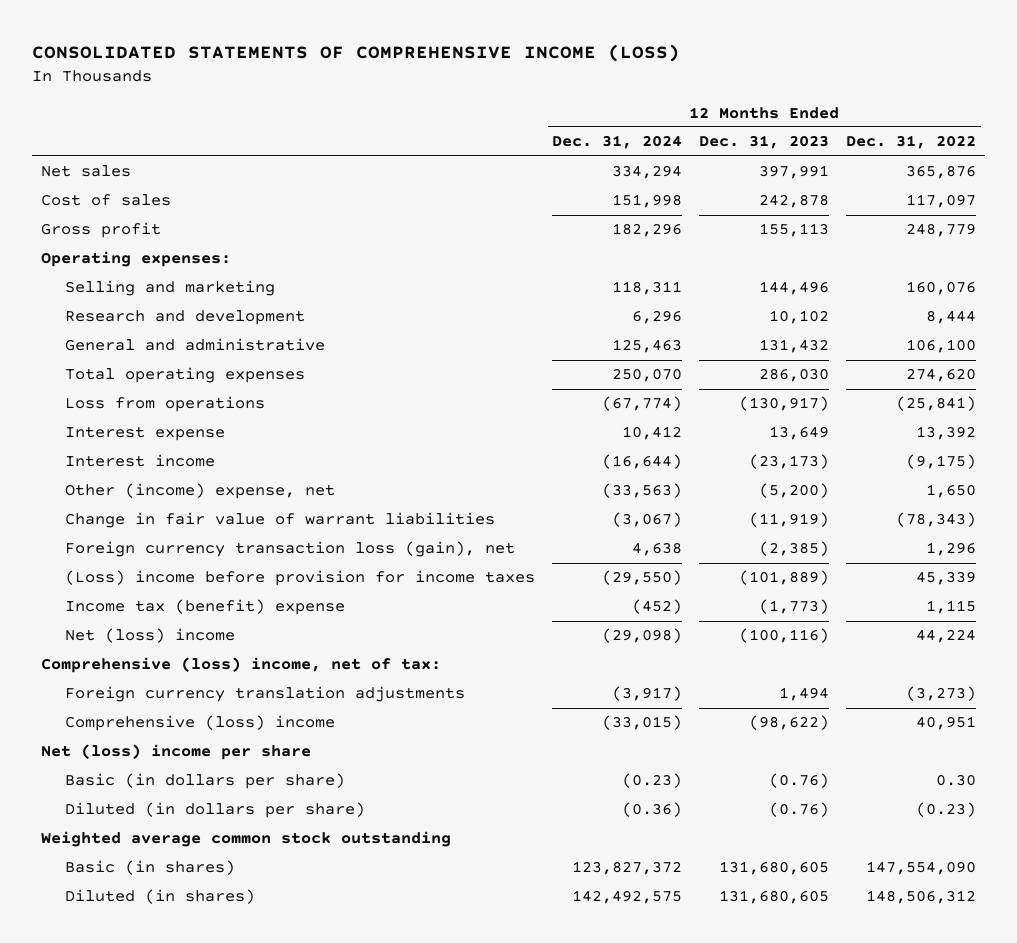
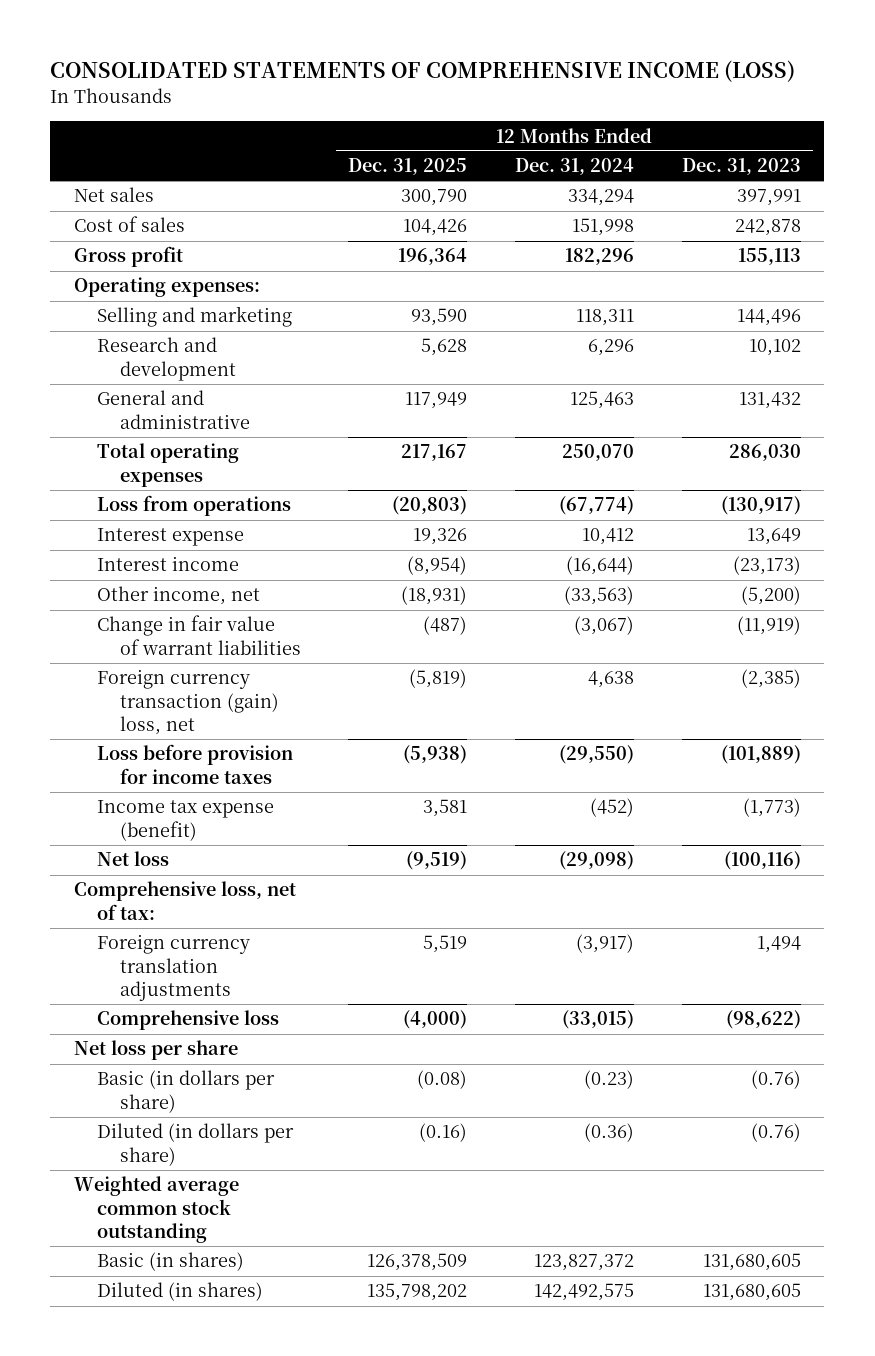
[846,135,977,150] Dec. 31, 2022 -> none
none -> [348,158,468,176] Dec. 31, 2025
[65,483,336,500] Other (income) expense, net -> [96,586,260,606] Other income, net
[65,541,516,558] Foreign currency transaction loss (gain), net -> [96,669,279,736] Foreign currency transaction (gain) loss, net
[65,570,536,587] (Loss) income before provision for income taxes -> [96,744,293,784] Loss before provision for income taxes
[65,599,346,616] Income tax (benefit) expense -> [96,800,274,841] Income tax expense (benefit)
[65,628,236,644] Net (loss) income -> [96,851,169,867] Net loss
[40,657,441,674] Comprehensive (loss) income, net of tax: -> [73,881,296,920] Comprehensive loss, net of tax:
[65,715,336,732] Comprehensive (loss) income -> [96,1010,279,1031] Comprehensive loss
[40,744,311,761] Net (loss) income per share -> [73,1040,238,1061] Net loss per share

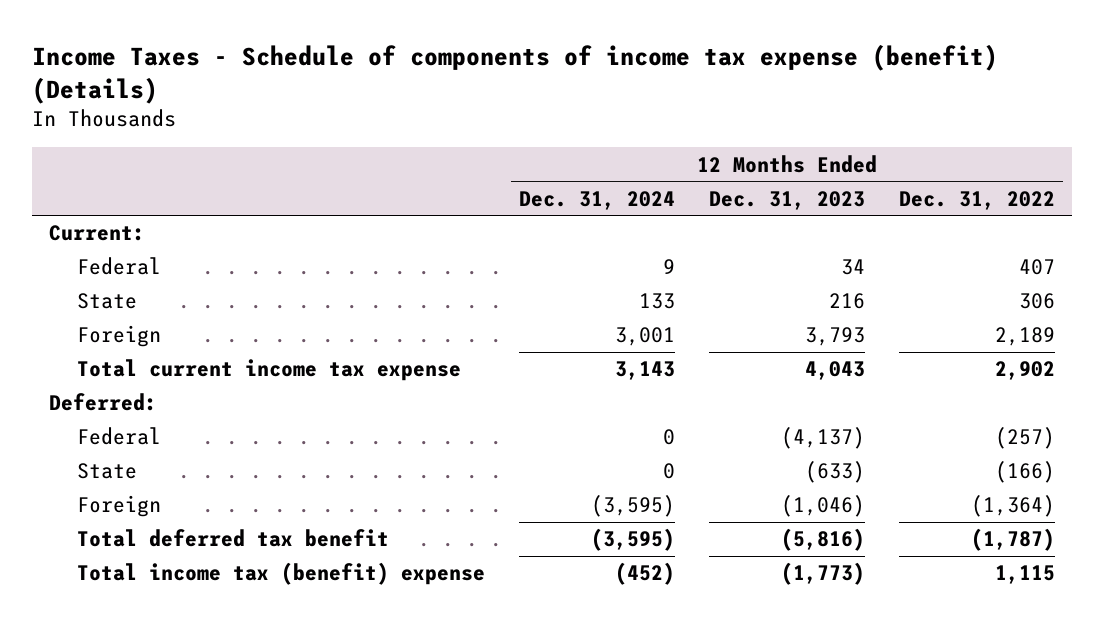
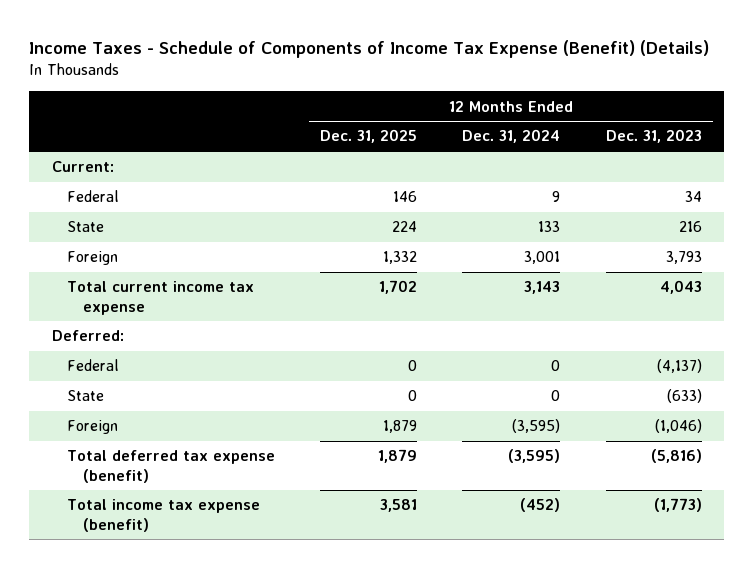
[31,43,998,104] Income Taxes - Schedule of components of income tax expense (benefit) (Details) -> [29,39,710,58] Income Taxes - Schedule of Components of Income Tax Expense (Benefit) (Details)
[898,190,1055,210] Dec. 31, 2022 -> none
none -> [320,129,418,144] Dec. 31, 2025
[77,529,390,548] Total deferred tax benefit -> [67,450,276,483] Total deferred tax expense (benefit)
[77,562,486,586] Total income tax (benefit) expense -> [67,499,261,532] Total income tax expense (benefit)

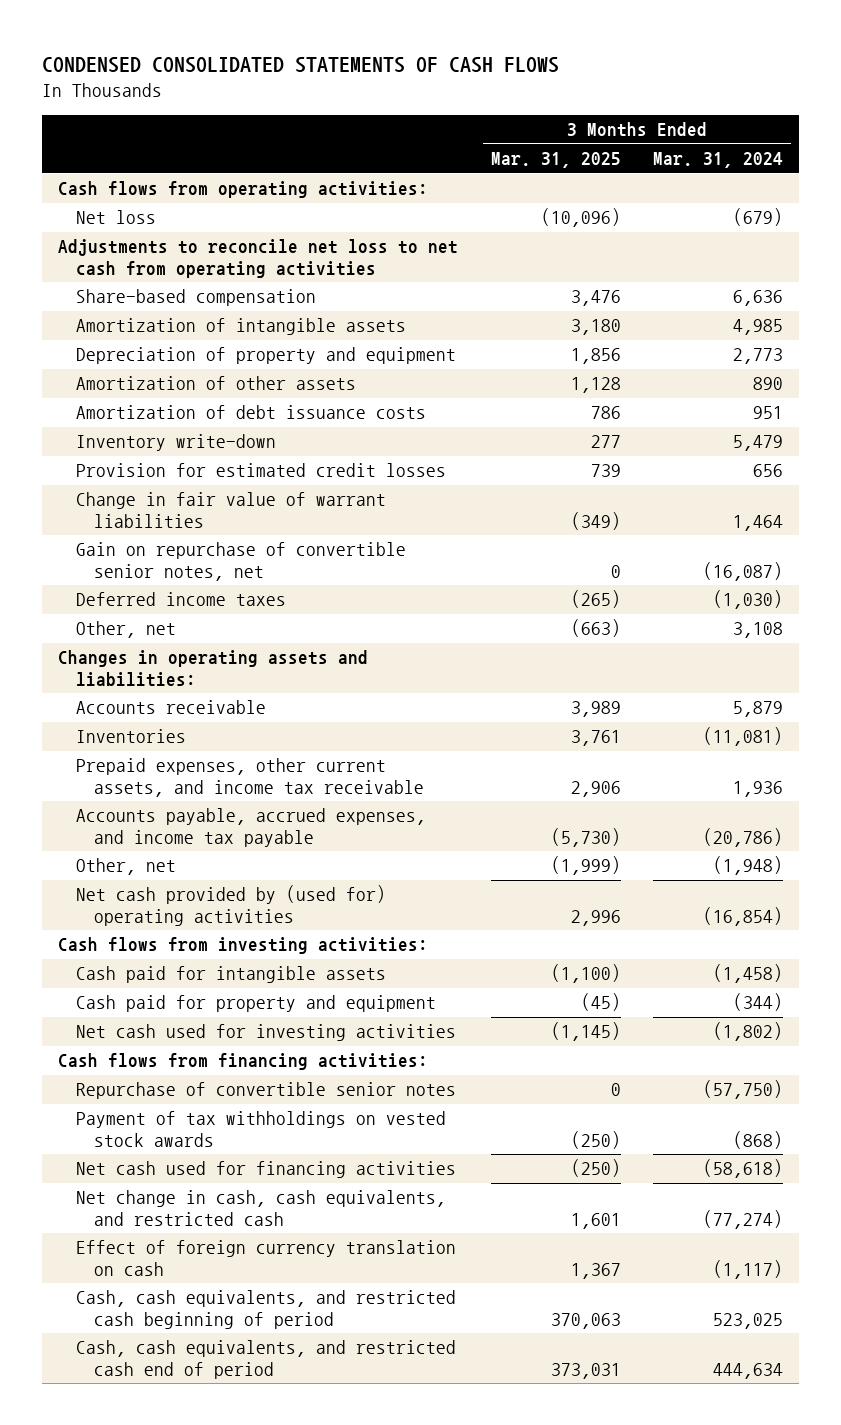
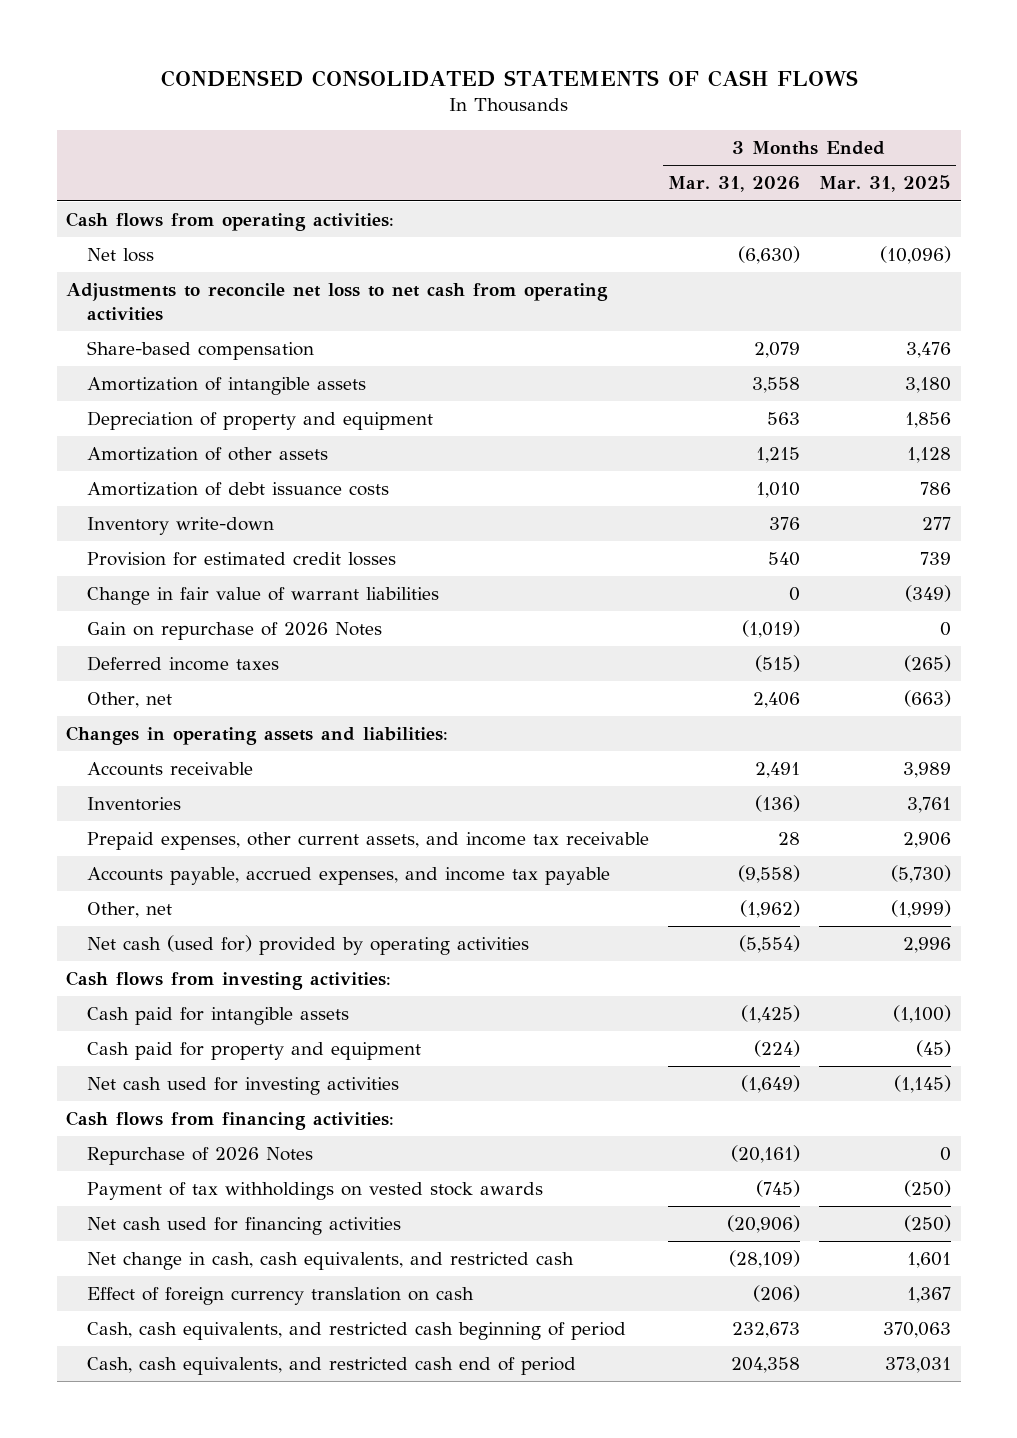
[653,152,784,169] Mar. 31, 2024 -> none
none -> [667,176,800,193] Mar. 31, 2026
[76,542,407,581] Gain on repurchase of convertible senior notes, net -> [86,622,382,641] Gain on repurchase of 2026 Notes
[76,885,387,926] Net cash provided by (used for) operating activities -> [86,935,529,956] Net cash (used for) provided by operating activities
[76,1082,457,1100] Repurchase of convertible senior notes -> [86,1147,313,1166] Repurchase of 2026 Notes

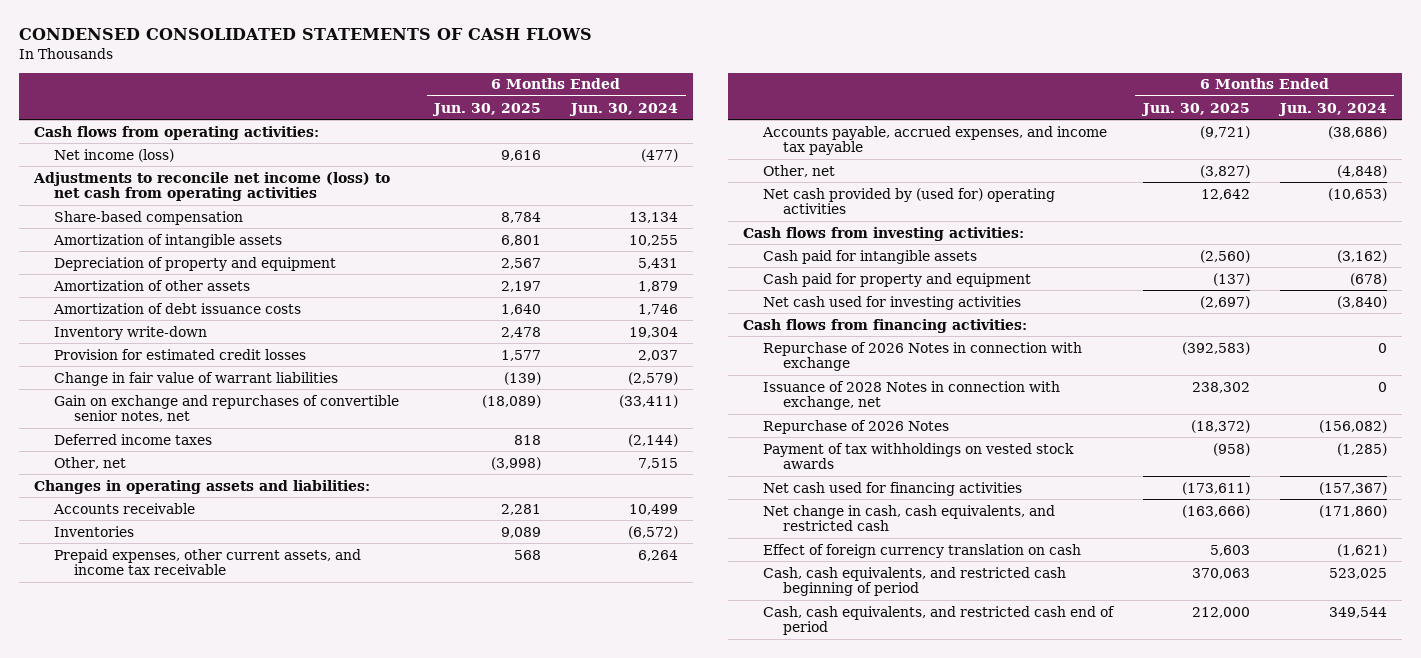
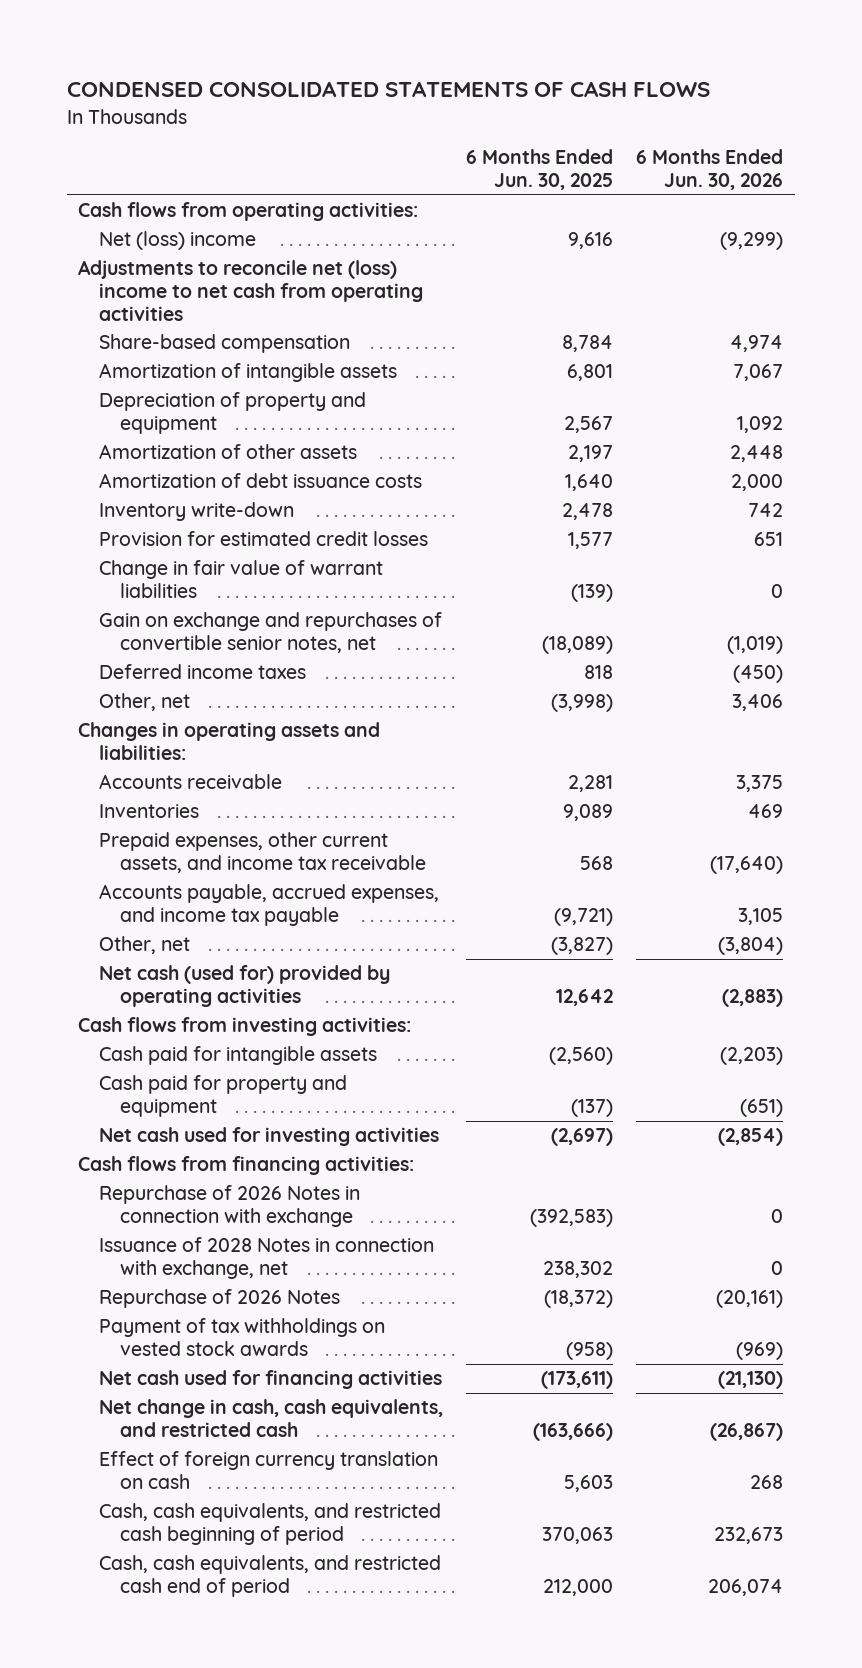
[569,102,679,116] Jun. 30, 2024 -> none
none -> [636,149,784,191] 6 Months Ended Jun. 30, 2026
[54,148,175,162] Net income (loss) -> [98,231,256,251] Net (loss) income
[33,171,391,202] Adjustments to reconcile net income (loss) to net cash from operating activities -> [78,260,423,322] Adjustments to reconcile net (loss) income to net cash from operating activities
[762,187,1055,215] Net cash provided by (used for) operating activities -> [98,965,390,1008] Net cash (used for) provided by operating activities

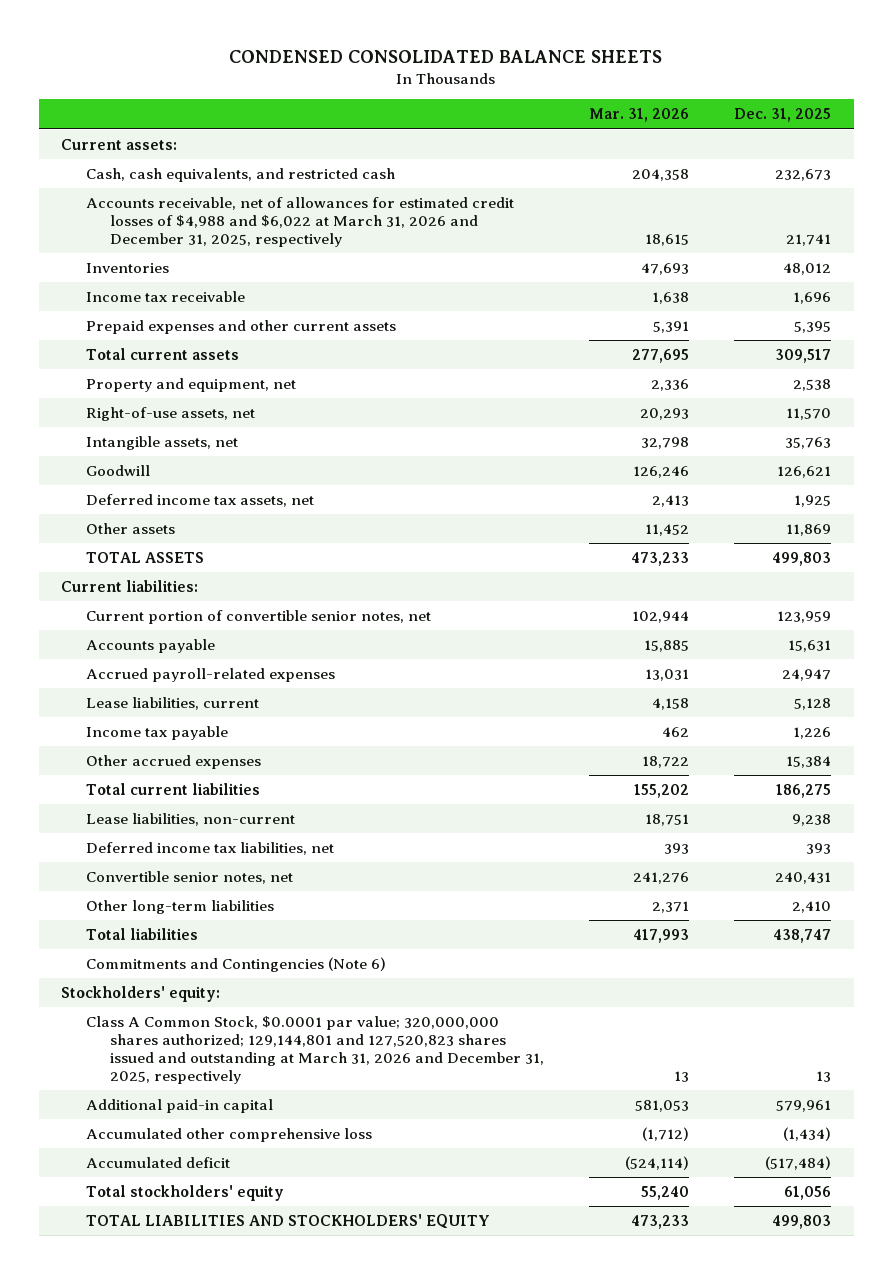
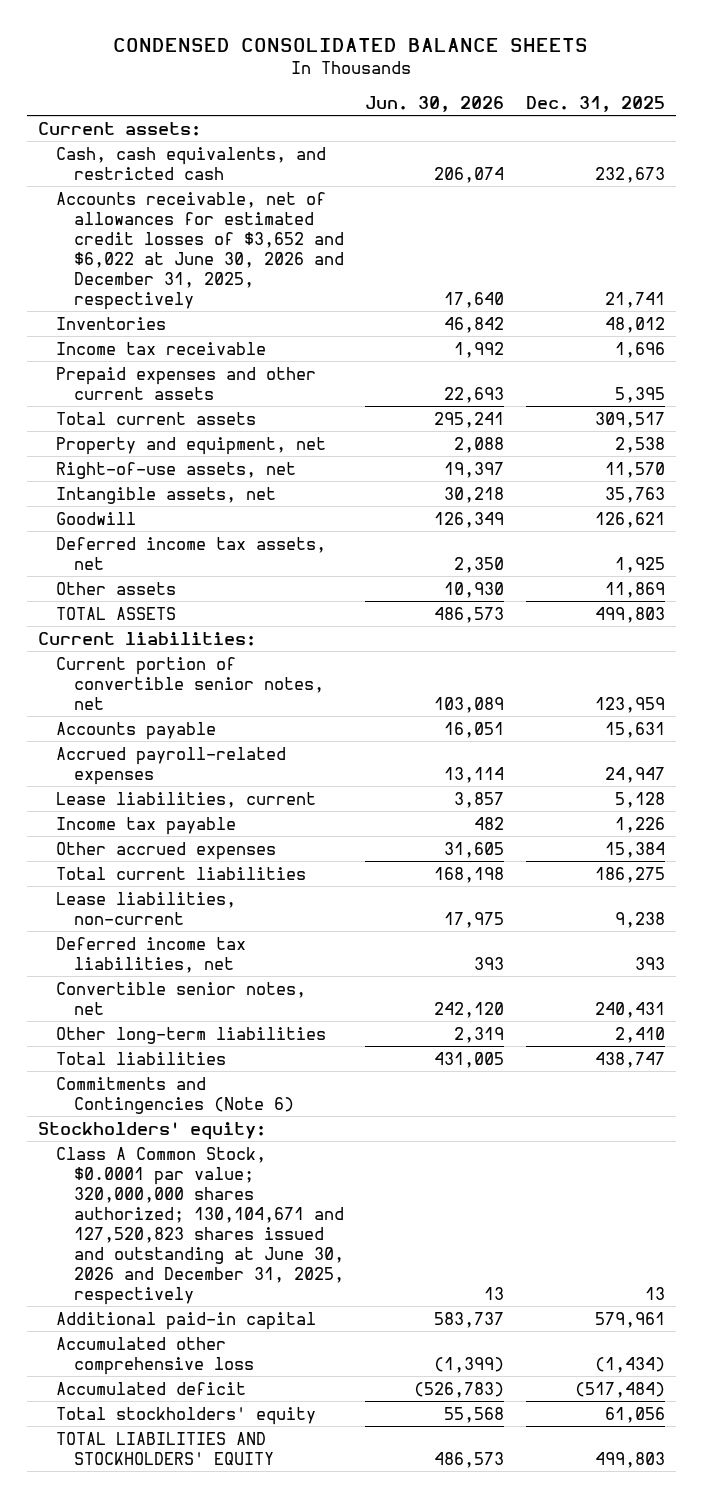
[589,108,690,123] Mar. 31, 2026 -> none
none -> [365,96,505,113] Jun. 30, 2026
[85,197,514,247] Accounts receivable, net of allowances for estimated credit losses of $4,988 and $6,022 at March 31, 2026 and December 31, 2025, respectively -> [55,191,344,310] Accounts receivable, net of allowances for estimated credit losses of $3,652 and $6,022 at June 30, 2026 and December 31, 2025, respectively
[85,1016,544,1084] Class A Common Stock, $0.0001 par value; 320,000,000 shares authorized; 129,144,801 and 127,520,823 shares issued and outstanding at March 31, 2026 and December 31, 2025, respectively -> [55,1146,344,1305] Class A Common Stock, $0.0001 par value; 320,000,000 shares authorized; 130,104,671 and 127,520,823 shares issued and outstanding at June 30, 2026 and December 31, 2025, respectively

